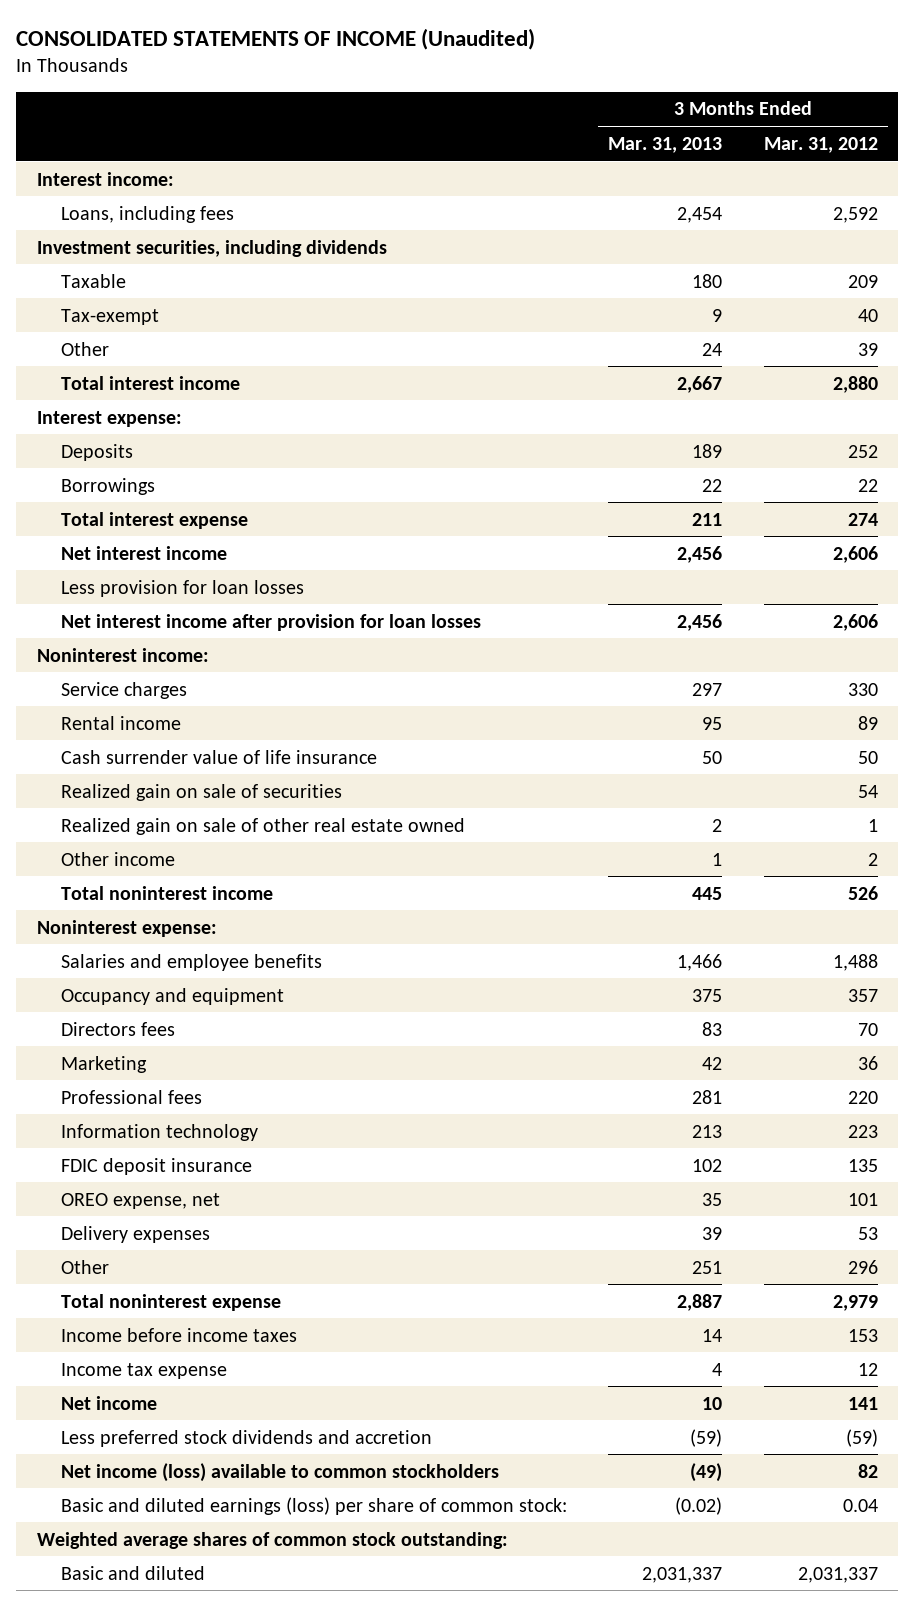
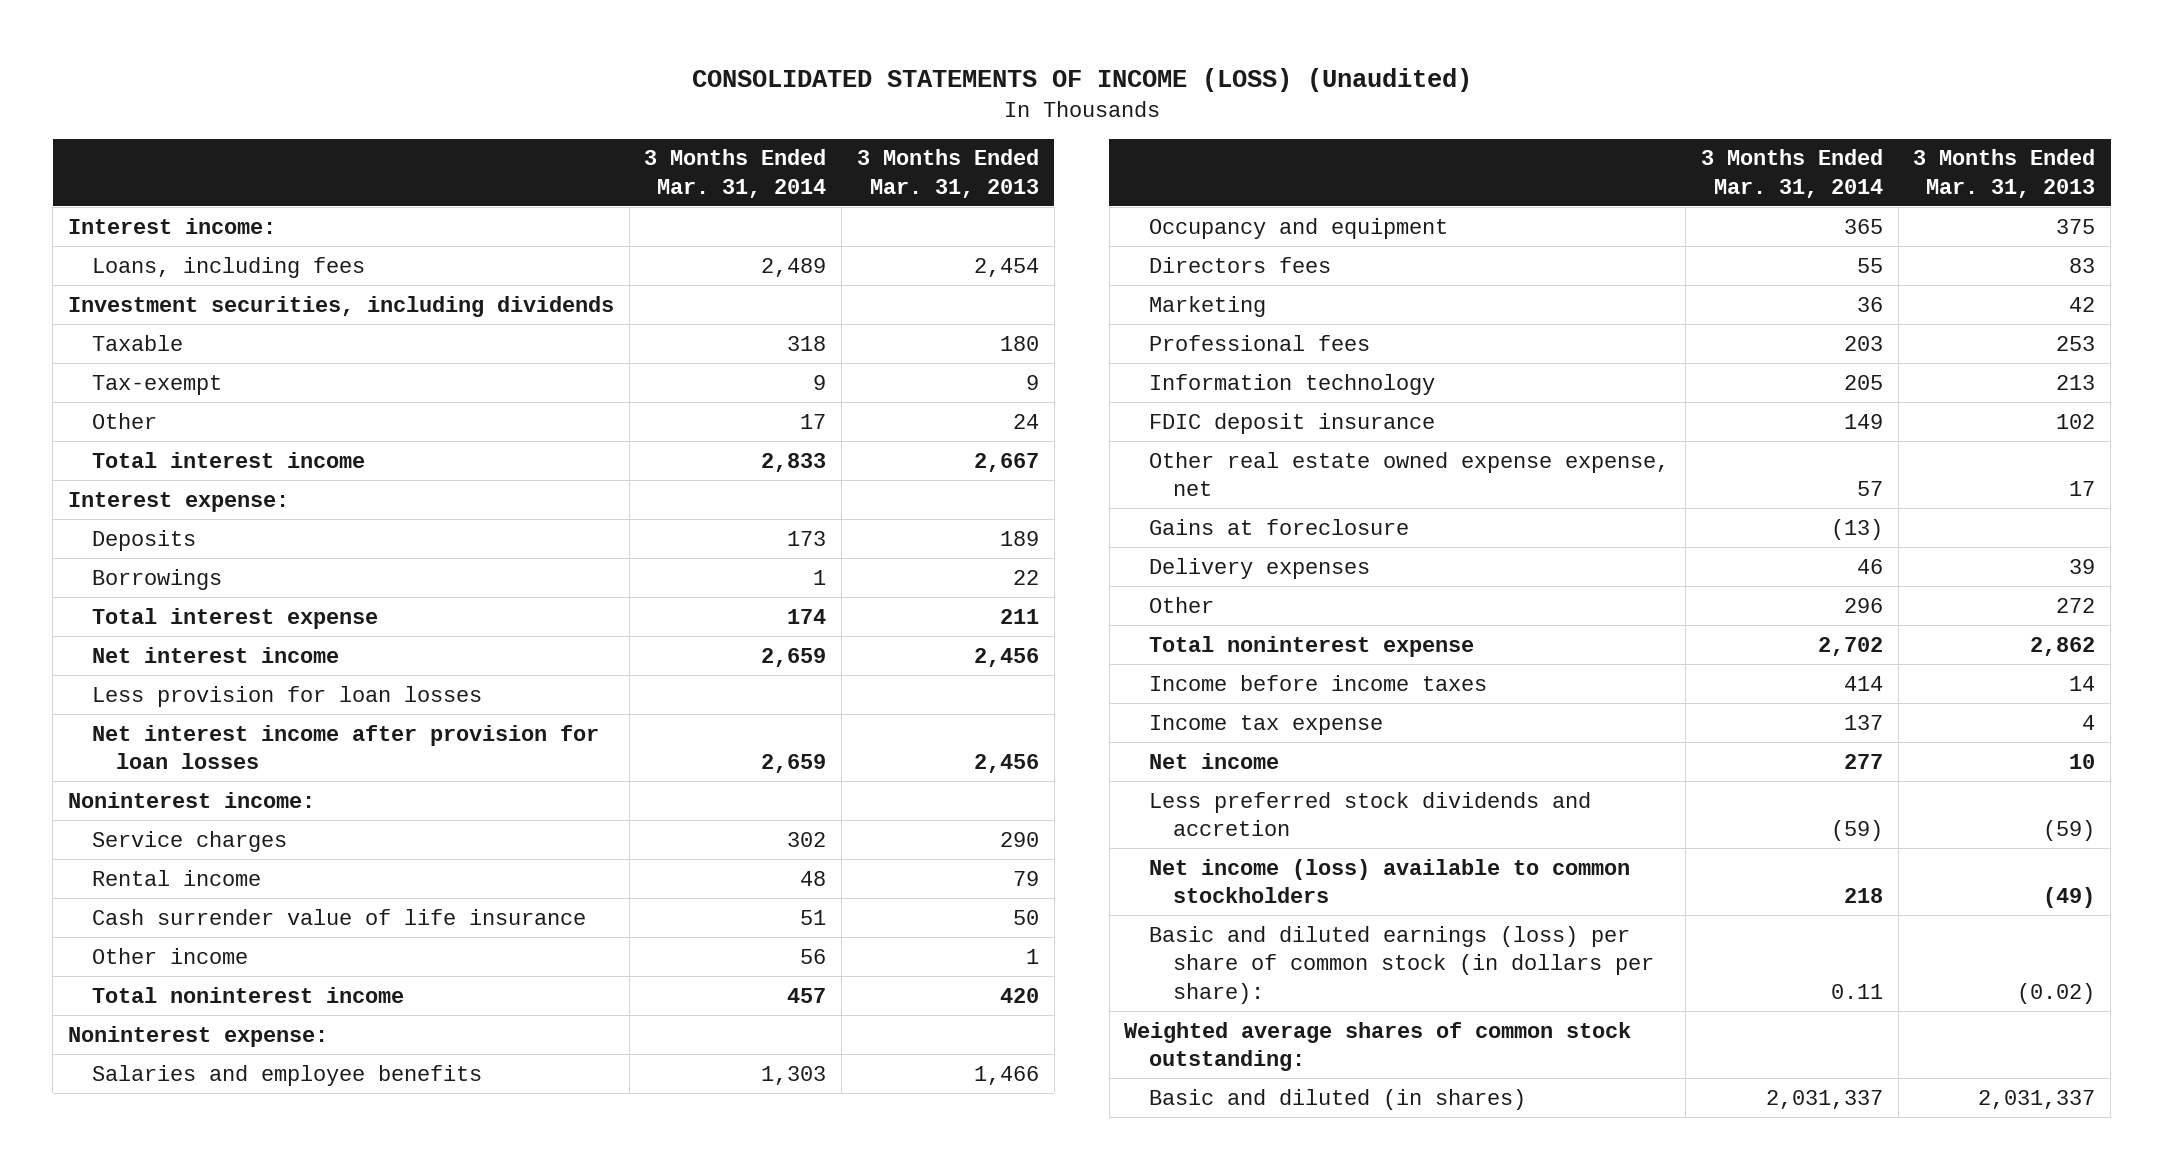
[16,28,536,51] CONSOLIDATED STATEMENTS OF INCOME (Unaudited) -> [691,67,1472,92] CONSOLIDATED STATEMENTS OF INCOME (LOSS) (Unaudited)
[763,136,878,153] Mar. 31, 2012 -> none
none -> [644,149,827,198] 3 Months Ended Mar. 31, 2014
[692,682,723,696] 297 -> [999,831,1039,847] 290
[702,716,723,730] 95 -> [1012,870,1039,886] 79
[60,783,342,801] Realized gain on sale of securities -> none
[60,817,465,835] Realized gain on sale of other real estate owned -> none
[692,886,723,900] 445 -> [999,987,1039,1003] 420
[692,1089,723,1104] 281 -> [2056,335,2096,351] 253
[60,1192,220,1209] OREO expense, net -> [1148,451,1669,497] Other real estate owned expense expense, net
[702,1192,723,1206] 35 -> [2069,481,2096,497] 17
none -> [1148,518,1409,535] Gains at foreclosure
[692,1260,723,1274] 251 -> [2056,597,2096,613] 272
[677,1293,723,1311] 2,887 -> [2030,636,2096,656] 2,862
[60,1496,567,1515] Basic and diluted earnings (loss) per share of common stock: -> [1148,925,1654,1004] Basic and diluted earnings (loss) per share of common stock (in dollars per share):
[60,1565,205,1580] Basic and diluted -> [1148,1088,1526,1110] Basic and diluted (in shares)

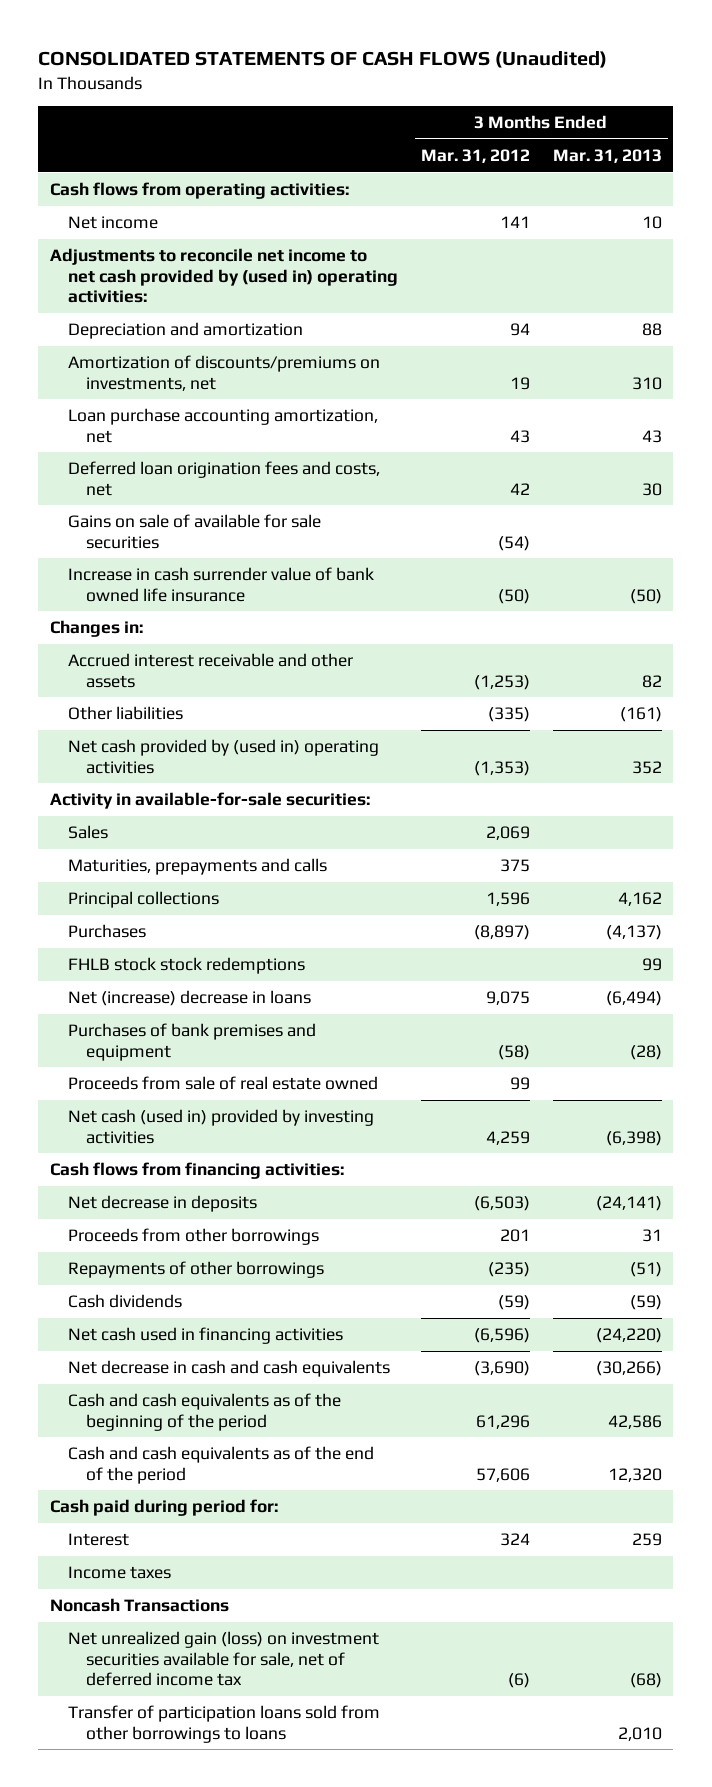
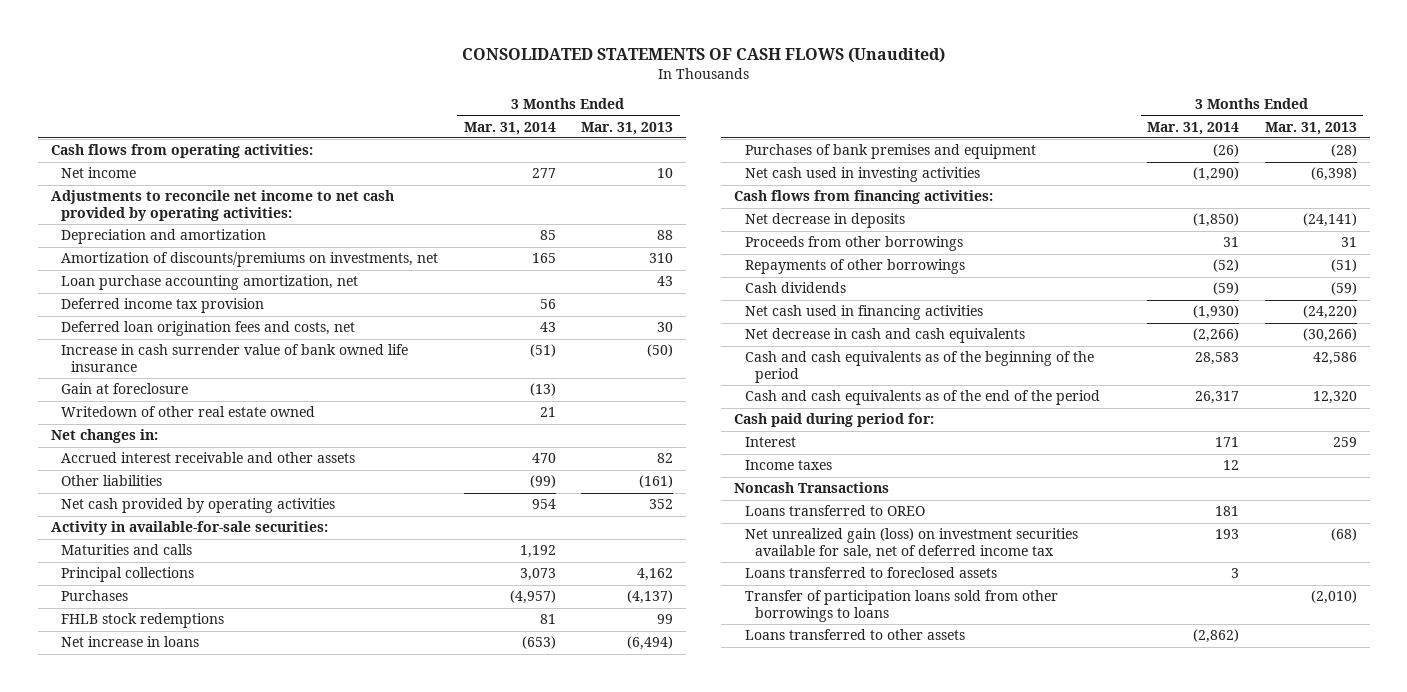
[420,148,530,163] Mar. 31, 2012 -> none
none -> [463,121,556,135] Mar. 31, 2014
[49,248,399,304] Adjustments to reconcile net income to net cash provided by (used in) operating activities: -> [50,190,394,222] Adjustments to reconcile net income to net cash provided by operating activities:
none -> [60,298,264,314] Deferred income tax provision
[68,514,322,549] Gains on sale of available for sale securities -> none
none -> [60,383,188,395] Gain at foreclosure
none -> [60,406,315,418] Writedown of other real estate owned
[49,620,143,638] Changes in: -> [50,429,158,444] Net changes in:
[68,739,380,774] Net cash provided by (used in) operating activities -> [60,498,335,514] Net cash provided by operating activities
[68,825,109,840] Sales -> none
[68,858,328,876] Maturities, prepayments and calls -> [60,544,192,556] Maturities and calls
[68,957,306,975] FHLB stock stock redemptions -> [60,613,224,629] FHLB stock redemptions
[68,990,312,1007] Net (increase) decrease in loans -> [60,636,199,648] Net increase in loans
[68,1076,379,1091] Proceeds from sale of real estate owned -> none
[68,1109,375,1144] Net cash (used in) provided by investing activities -> [744,167,980,183] Net cash used in investing activities
none -> [744,505,925,517] Loans transferred to OREO
none -> [744,567,997,579] Loans transferred to foreclosed assets
[617,1726,662,1741] 2,010 -> [1310,590,1357,605] (2,010)
none -> [744,629,965,641] Loans transferred to other assets

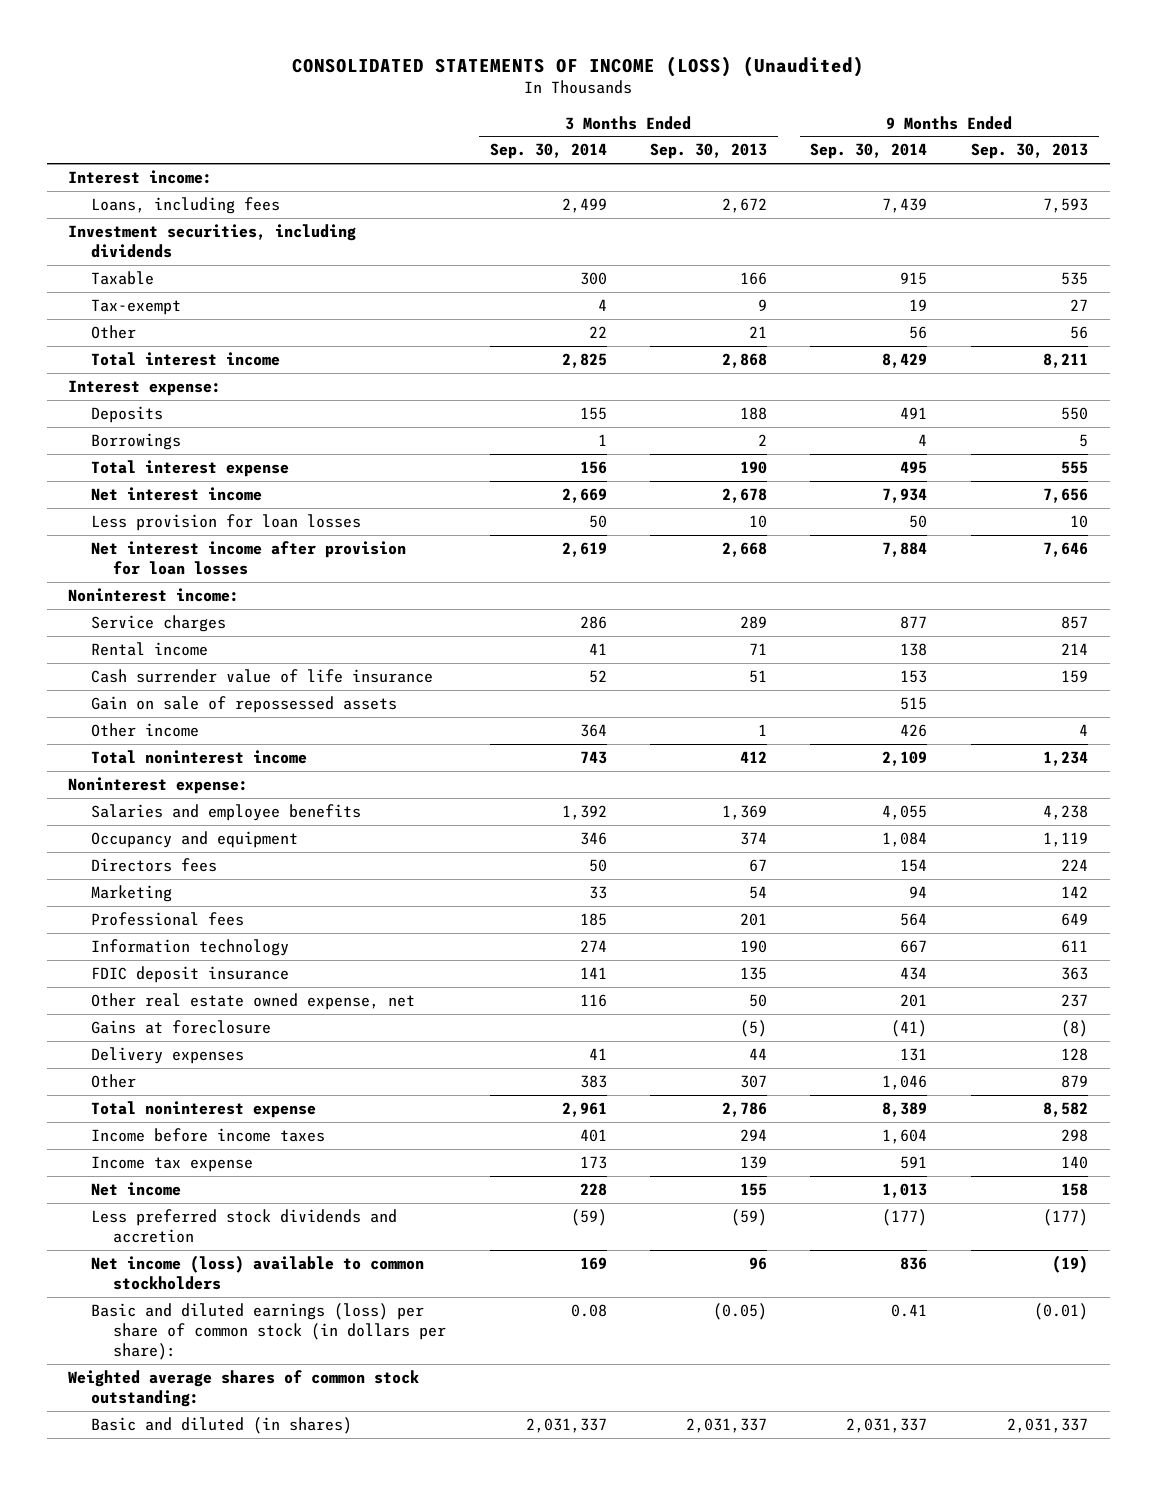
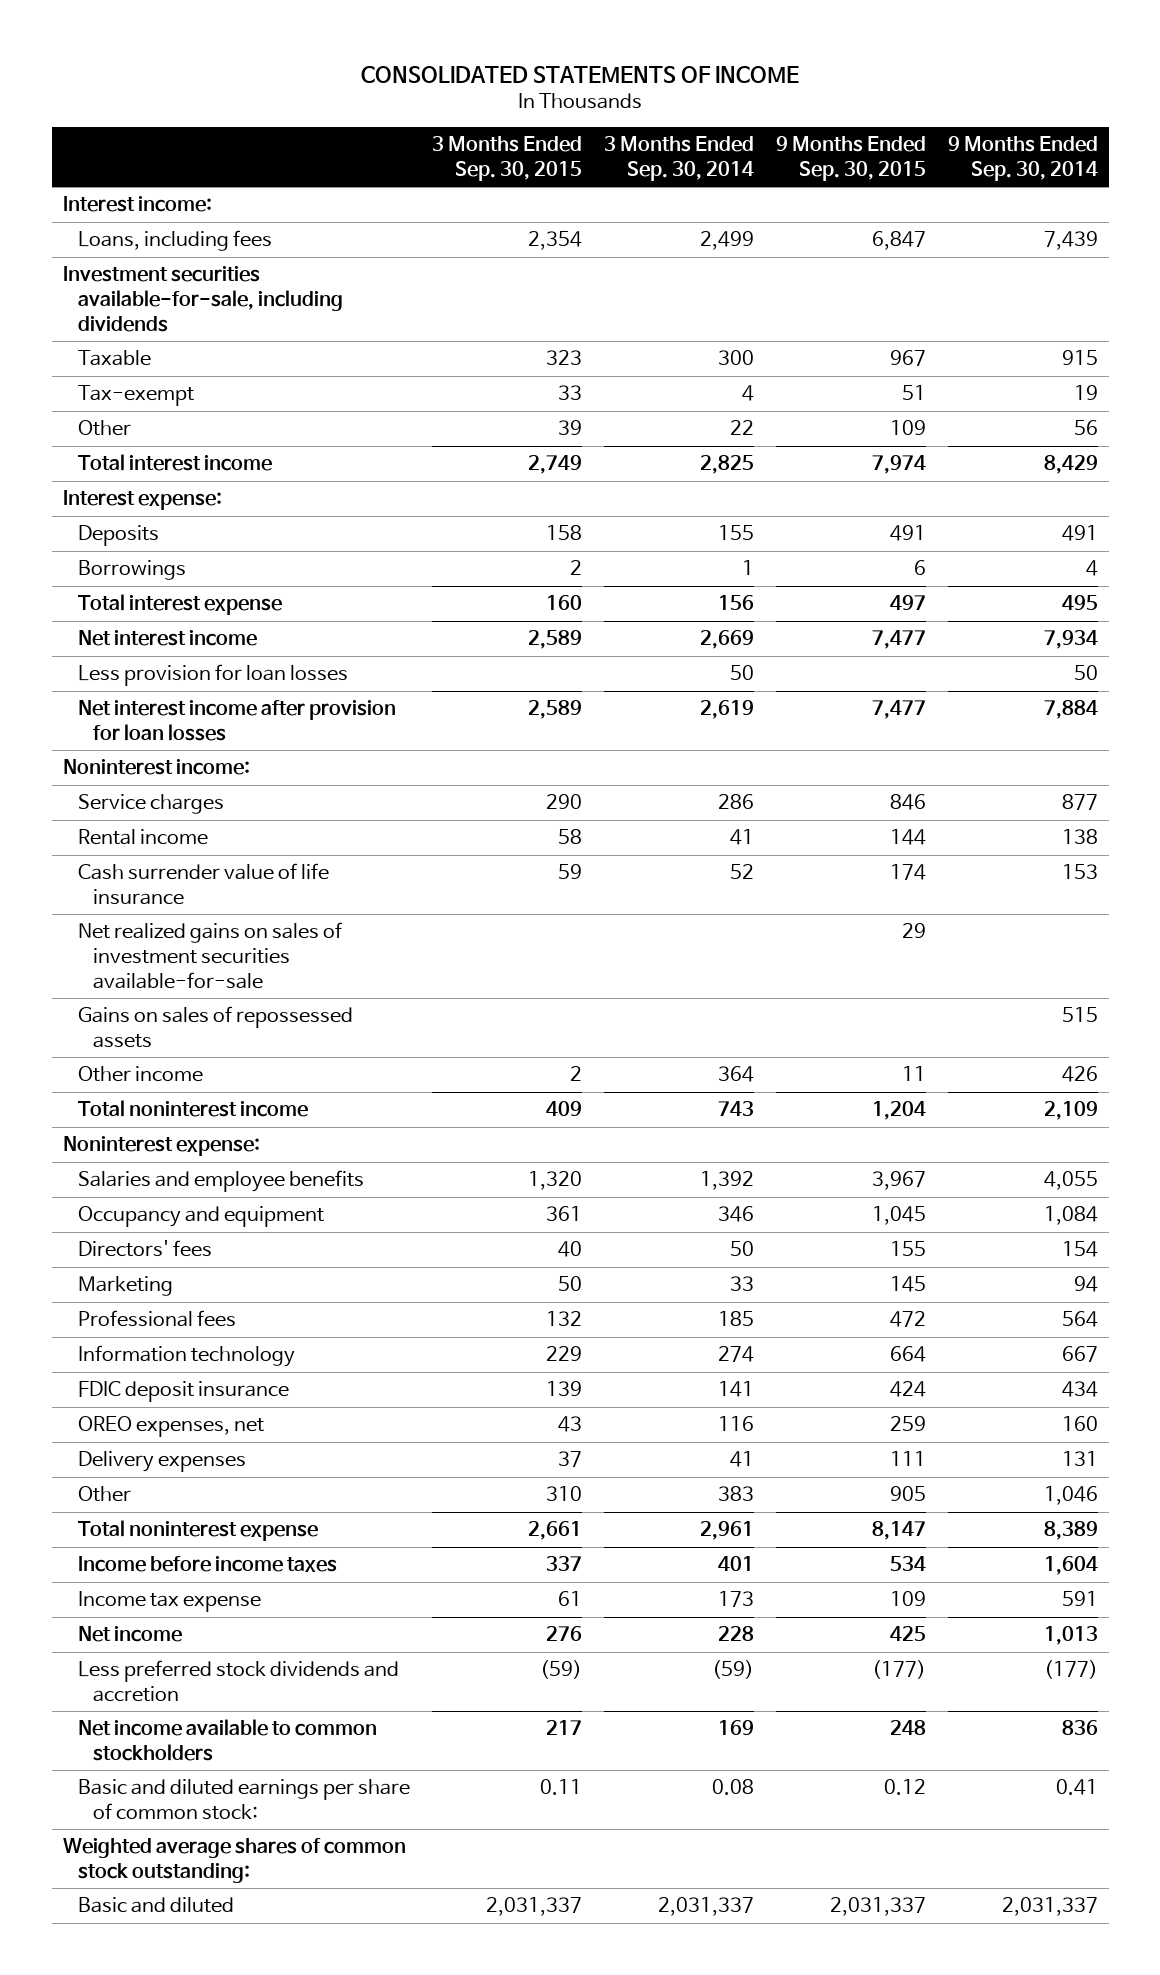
[292,55,865,77] CONSOLIDATED STATEMENTS OF INCOME (LOSS) (Unaudited) -> [361,65,800,83] CONSOLIDATED STATEMENTS OF INCOME
[650,143,768,160] Sep. 30, 2013 -> none
[970,143,1088,160] Sep. 30, 2013 -> none
none -> [431,136,582,181] 3 Months Ended Sep. 30, 2015
none -> [775,136,926,181] 9 Months Ended Sep. 30, 2015
[68,224,357,258] Investment securities, including dividends -> [62,266,343,332] Investment securities available-for-sale, including dividends
none -> [77,922,342,989] Net realized gains on sales of investment securities available-for-sale
[90,696,397,714] Gain on sale of repossessed assets -> [77,1006,353,1048] Gains on sales of repossessed assets
[90,858,217,873] Directors fees -> [77,1240,212,1258] Directors' fees
[90,993,415,1011] Other real estate owned expense, net -> none
[90,1020,271,1035] Gains at foreclosure -> none
none -> [77,1416,264,1438] OREO expenses, net
[90,1255,424,1290] Net income (loss) available to common stockholders -> [77,1719,377,1761] Net income available to common stockholders
[90,1303,447,1360] Basic and diluted earnings (loss) per share of common stock (in dollars per share): -> [77,1779,410,1820] Basic and diluted earnings per share of common stock:
[90,1417,352,1435] Basic and diluted (in shares) -> [77,1897,234,1914] Basic and diluted

